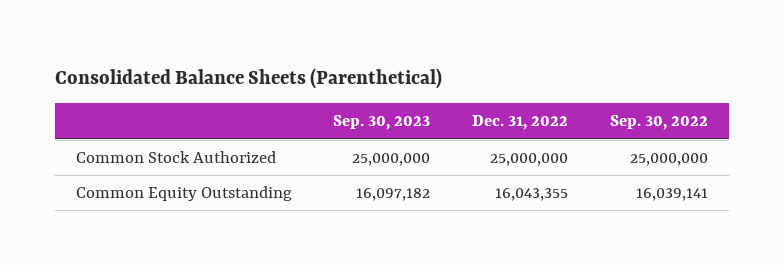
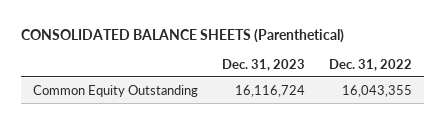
[54,68,442,90] Consolidated Balance Sheets (Parenthetical) -> [20,28,344,43] CONSOLIDATED BALANCE SHEETS (Parenthetical)
[333,115,431,131] Sep. 30, 2023 -> none
[609,115,708,131] Sep. 30, 2022 -> none
none -> [221,59,305,72] Dec. 31, 2023
[75,151,276,164] Common Stock Authorized -> none

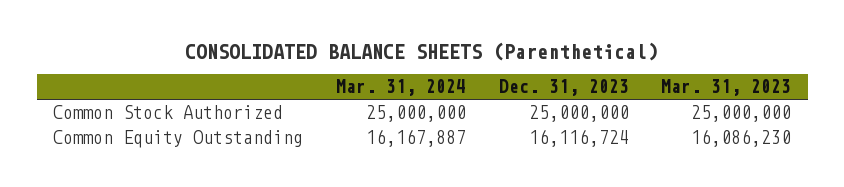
[329,59,413,72] Dec. 31, 2022 -> none
none -> [335,79,466,97] Mar. 31, 2024
none -> [661,79,792,97] Mar. 31, 2023
none -> [53,105,284,120] Common Stock Authorized

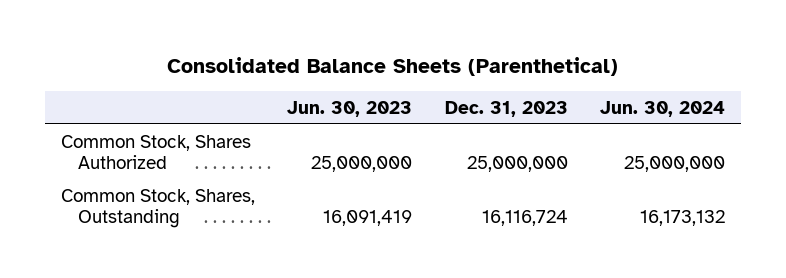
[185,42,659,62] CONSOLIDATED BALANCE SHEETS (Parenthetical) -> [166,56,618,76] Consolidated Balance Sheets (Parenthetical)
[335,79,466,97] Mar. 31, 2024 -> none
[661,79,792,97] Mar. 31, 2023 -> none
none -> [287,100,413,117] Jun. 30, 2023
none -> [600,100,726,117] Jun. 30, 2024
[53,105,284,120] Common Stock Authorized -> [60,134,251,169] Common Stock, Shares Authorized
[53,130,304,149] Common Equity Outstanding -> [60,188,255,228] Common Stock, Shares, Outstanding

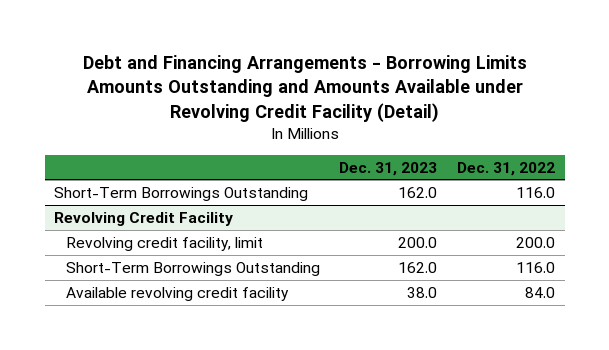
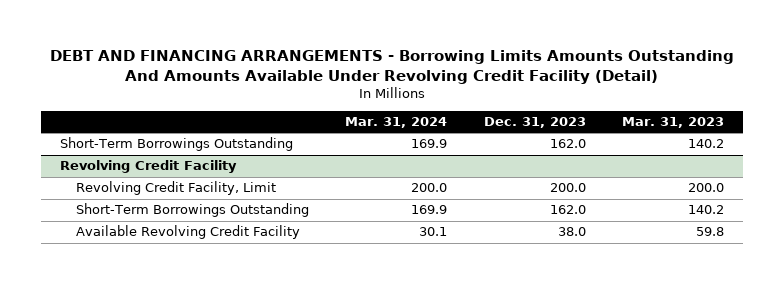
[82,54,527,122] Debt and Financing Arrangements - Borrowing Limits Amounts Outstanding and Amounts Available under Revolving Credit Facility (Detail) -> [49,50,734,84] DEBT AND FINANCING ARRANGEMENTS - Borrowing Limits Amounts Outstanding And Amounts Available Under Revolving Credit Facility (Detail)
[456,161,555,176] Dec. 31, 2022 -> none
none -> [345,117,448,129] Mar. 31, 2024
none -> [622,117,725,129] Mar. 31, 2023
[65,237,263,252] Revolving credit facility, limit -> [75,181,276,196] Revolving Credit Facility, Limit
[65,287,289,302] Available revolving credit facility -> [75,225,300,240] Available Revolving Credit Facility

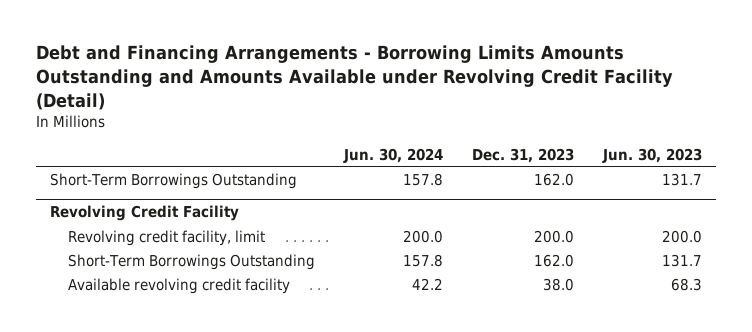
[49,50,734,84] DEBT AND FINANCING ARRANGEMENTS - Borrowing Limits Amounts Outstanding And Amounts Available Under Revolving Credit Facility (Detail) -> [35,45,673,110] Debt and Financing Arrangements - Borrowing Limits Amounts Outstanding and Amounts Available under Revolving Credit Facility (Detail)
[345,117,448,129] Mar. 31, 2024 -> none
[622,117,725,129] Mar. 31, 2023 -> none
none -> [342,147,443,163] Jun. 30, 2024
none -> [601,147,702,163] Jun. 30, 2023
[75,181,276,196] Revolving Credit Facility, Limit -> [67,229,265,246] Revolving credit facility, limit
[75,225,300,240] Available Revolving Credit Facility -> [67,277,290,294] Available revolving credit facility

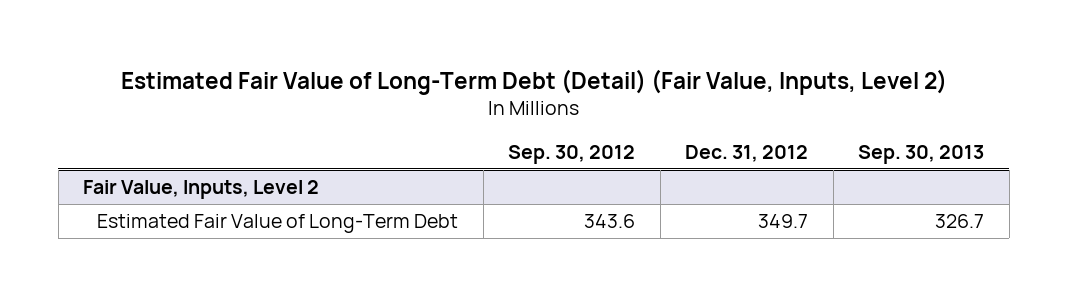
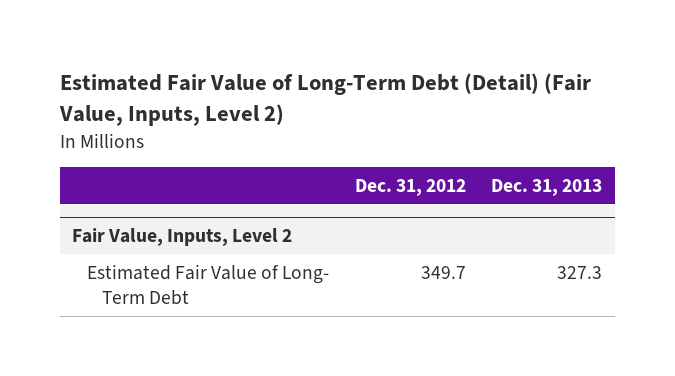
[508,144,636,164] Sep. 30, 2012 -> none
[858,144,985,164] Sep. 30, 2013 -> none
none -> [491,178,603,196] Dec. 31, 2013
[97,214,459,234] Estimated Fair Value of Long-Term Debt -> [87,263,330,305] Estimated Fair Value of Long- Term Debt

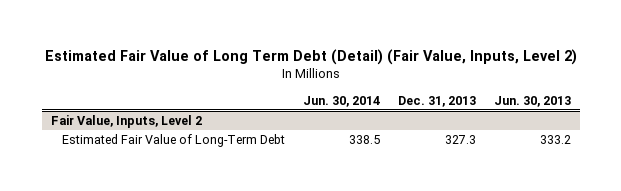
[58,73,591,126] Estimated Fair Value of Long-Term Debt (Detail) (Fair Value, Inputs, Level 2) -> [44,49,577,66] Estimated Fair Value of Long Term Debt (Detail) (Fair Value, Inputs, Level 2)
[354,178,466,196] Dec. 31, 2012 -> none
none -> [303,95,381,107] Jun. 30, 2014
none -> [493,95,571,107] Jun. 30, 2013
[87,263,330,305] Estimated Fair Value of Long- Term Debt -> [62,134,286,148] Estimated Fair Value of Long-Term Debt

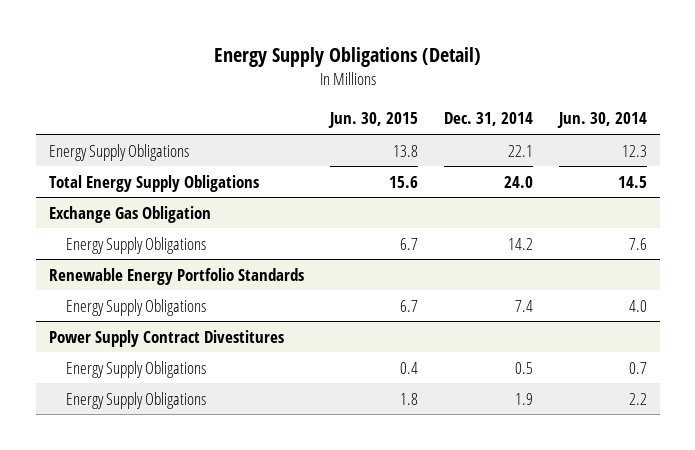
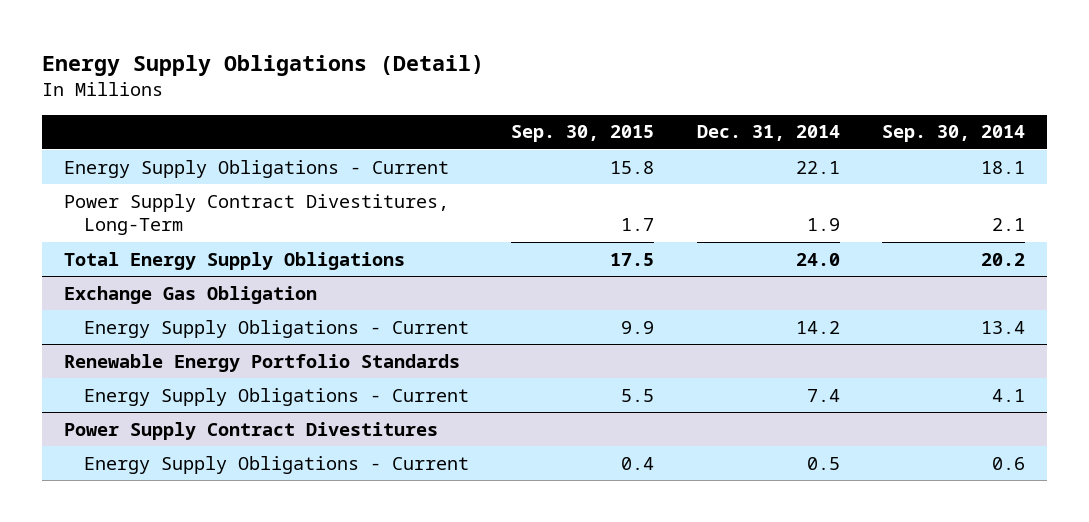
[327,112,418,129] Jun. 30, 2015 -> none
[556,112,647,129] Jun. 30, 2014 -> none
none -> [511,125,655,143] Sep. 30, 2015
none -> [882,125,1026,143] Sep. 30, 2014
[48,143,189,161] Energy Supply Obligations -> [63,159,449,178] Energy Supply Obligations - Current
none -> [63,193,449,235] Power Supply Contract Divestitures, Long-Term
[65,236,206,254] Energy Supply Obligations -> [83,319,469,338] Energy Supply Obligations - Current
[65,298,206,316] Energy Supply Obligations -> [83,387,469,406] Energy Supply Obligations - Current
[65,391,206,409] Energy Supply Obligations -> none
[65,360,206,378] Energy Supply Obligations -> [83,455,469,474] Energy Supply Obligations - Current

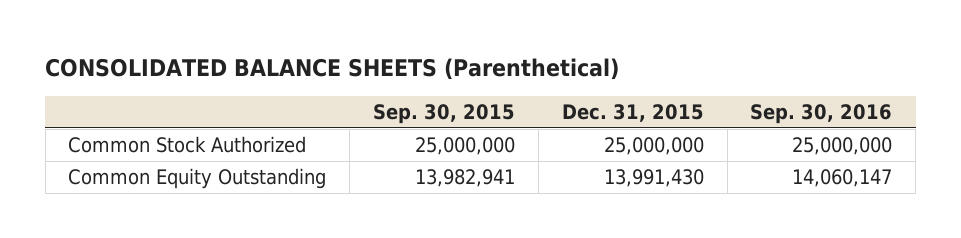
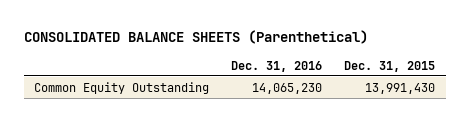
[373,104,516,125] Sep. 30, 2015 -> none
[750,104,893,125] Sep. 30, 2016 -> none
none -> [231,60,323,72] Dec. 31, 2016
[68,136,307,154] Common Stock Authorized -> none

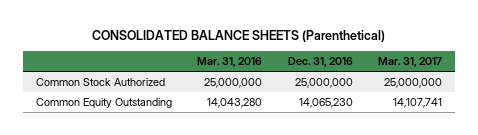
[343,60,435,72] Dec. 31, 2015 -> none
none -> [197,57,263,68] Mar. 31, 2016
none -> [378,57,443,68] Mar. 31, 2017
none -> [35,77,165,86] Common Stock Authorized

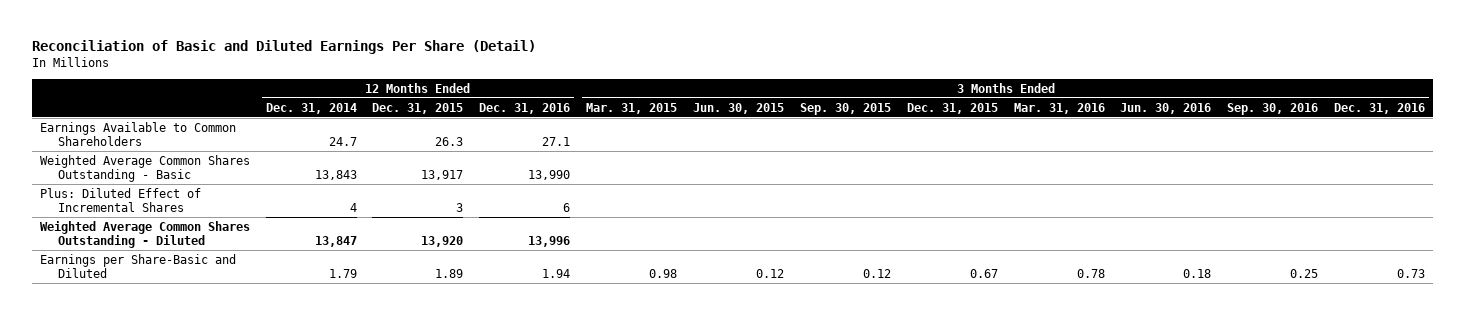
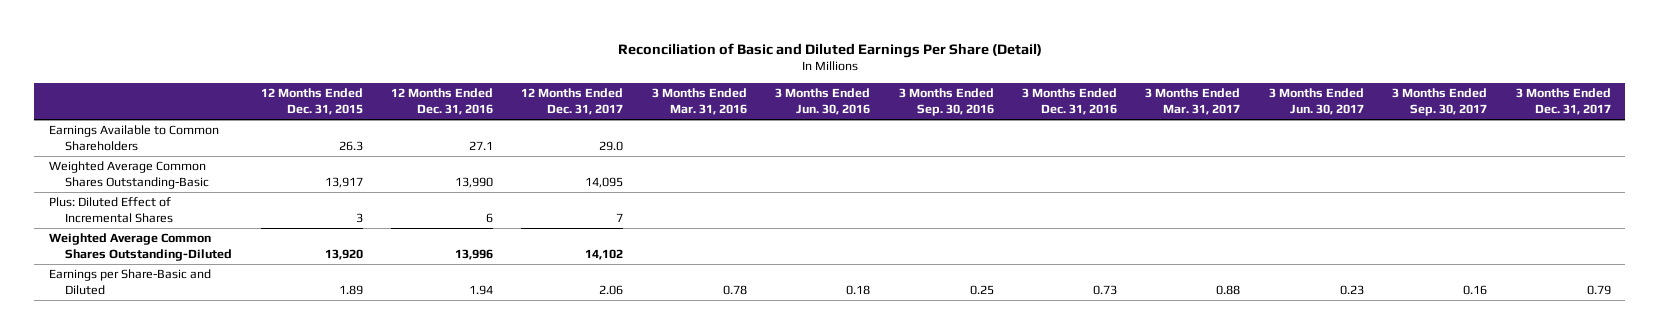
[265,102,357,114] Dec. 31, 2014 -> none
[586,102,678,114] Mar. 31, 2015 -> none
[693,102,785,114] Jun. 30, 2015 -> none
[799,102,891,115] Sep. 30, 2015 -> none
[906,102,998,114] Dec. 31, 2015 -> none
none -> [521,88,624,115] 12 Months Ended Dec. 31, 2017
none -> [1145,88,1241,115] 3 Months Ended Mar. 31, 2017
none -> [1268,88,1364,115] 3 Months Ended Jun. 30, 2017
none -> [1392,88,1488,116] 3 Months Ended Sep. 30, 2017
none -> [1515,88,1611,115] 3 Months Ended Dec. 31, 2017
[39,154,250,182] Weighted Average Common Shares Outstanding - Basic -> [48,161,210,189] Weighted Average Common Shares Outstanding-Basic
[39,220,250,248] Weighted Average Common Shares Outstanding - Diluted -> [48,233,233,261] Weighted Average Common Shares Outstanding-Diluted

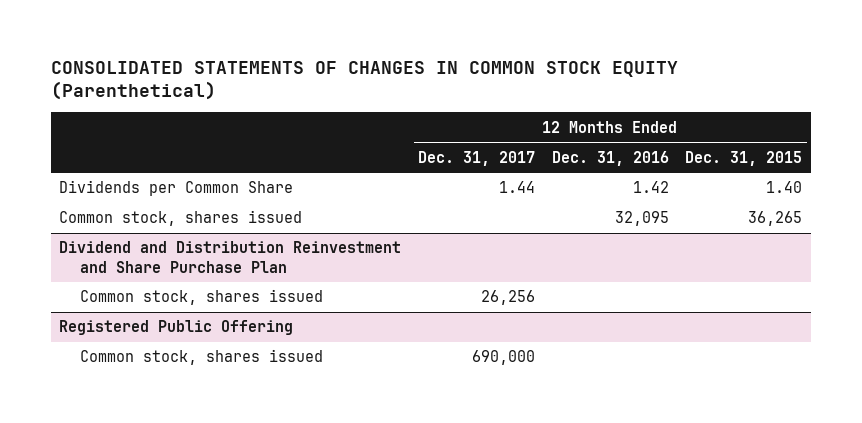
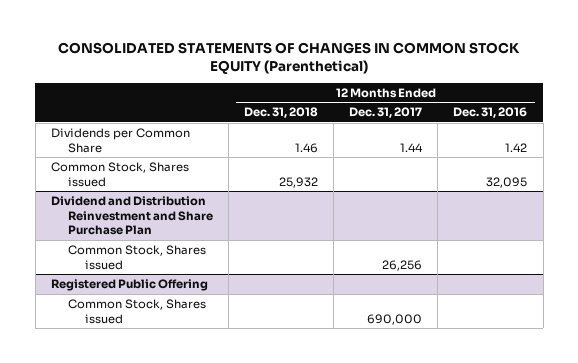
[685,150,803,166] Dec. 31, 2015 -> none
none -> [244,107,319,119] Dec. 31, 2018
[59,210,303,227] Common stock, shares issued -> [50,162,189,187] Common Stock, Shares issued
[80,289,324,306] Common stock, shares issued -> [68,245,207,270] Common Stock, Shares issued
[80,349,324,366] Common stock, shares issued -> [68,299,207,324] Common Stock, Shares issued

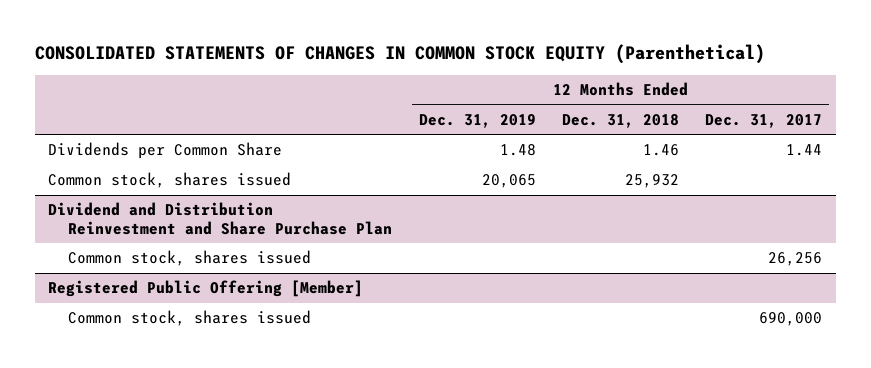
[453,107,528,119] Dec. 31, 2016 -> none
none -> [418,113,536,128] Dec. 31, 2019
[50,162,189,187] Common Stock, Shares issued -> [48,172,292,189] Common stock, shares issued
[68,245,207,270] Common Stock, Shares issued -> [68,250,312,267] Common stock, shares issued
[50,279,208,292] Registered Public Offering -> [48,280,364,298] Registered Public Offering [Member]
[68,299,207,324] Common Stock, Shares issued -> [68,310,312,327] Common stock, shares issued

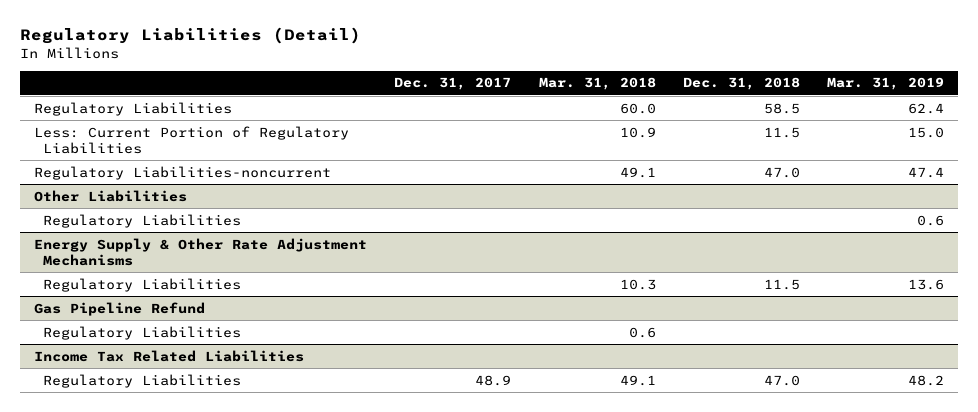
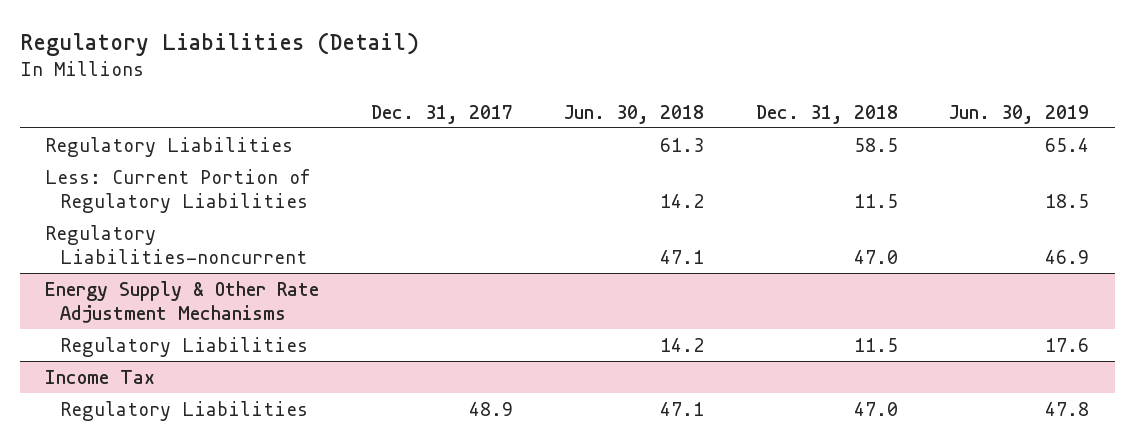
[538,77,656,91] Mar. 31, 2018 -> none
[827,77,945,91] Mar. 31, 2019 -> none
none -> [564,104,705,124] Jun. 30, 2018
none -> [949,104,1090,124] Jun. 30, 2019
[33,189,187,202] Other Liabilities -> none
[43,213,242,228] Regulatory Liabilities -> none
[33,301,205,316] Gas Pipeline Refund -> none
[43,325,242,340] Regulatory Liabilities -> none
[33,349,304,362] Income Tax Related Liabilities -> [45,369,156,384] Income Tax

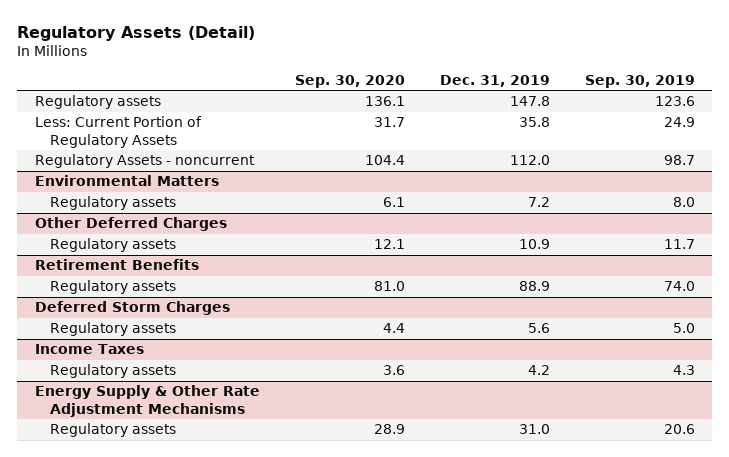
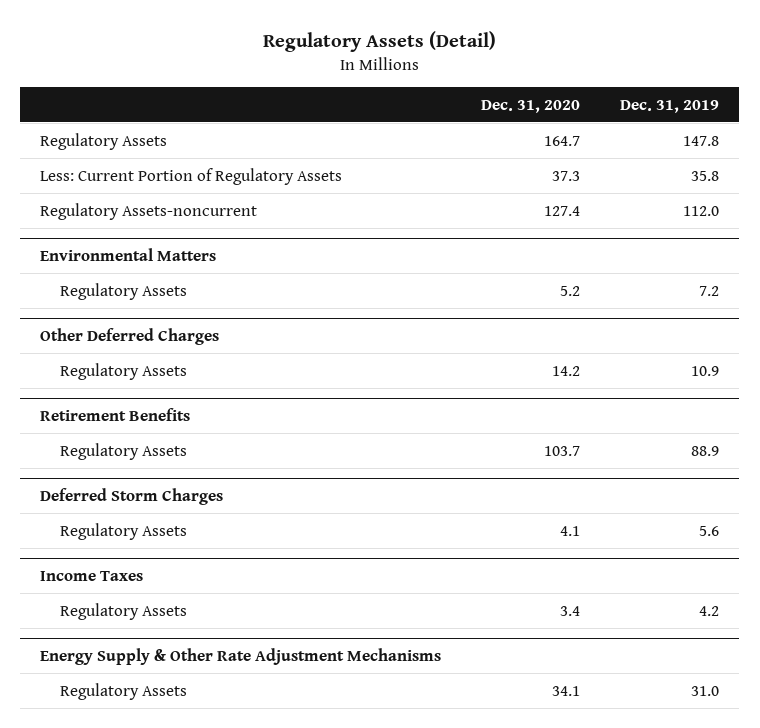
[294,74,405,88] Sep. 30, 2020 -> none
[584,74,695,88] Sep. 30, 2019 -> none
none -> [481,99,581,113] Dec. 31, 2020
[34,95,161,110] Regulatory assets -> [40,132,168,150] Regulatory Assets
[34,154,255,169] Regulatory Assets - noncurrent -> [40,202,258,220] Regulatory Assets-noncurrent
[49,196,176,211] Regulatory assets -> [60,282,188,300] Regulatory Assets
[49,238,176,253] Regulatory assets -> [60,362,188,380] Regulatory Assets
[49,280,176,295] Regulatory assets -> [60,442,188,460] Regulatory Assets
[49,322,176,337] Regulatory assets -> [60,522,188,540] Regulatory Assets
[49,364,176,379] Regulatory assets -> [60,602,188,620] Regulatory Assets
[49,423,176,438] Regulatory assets -> [60,682,188,700] Regulatory Assets

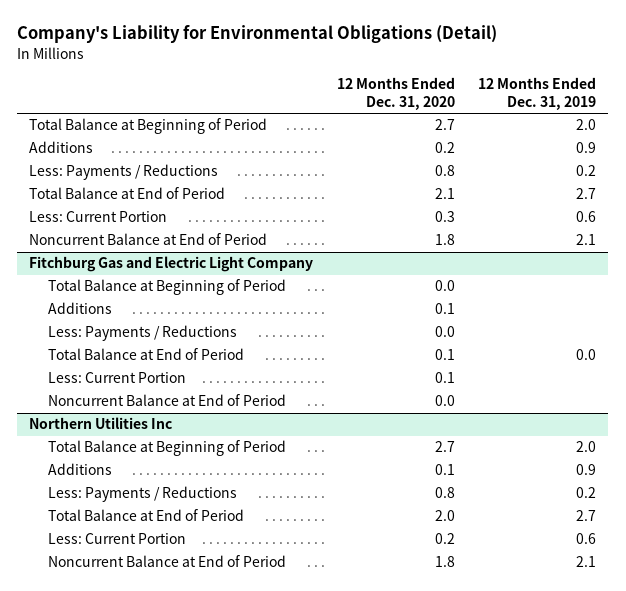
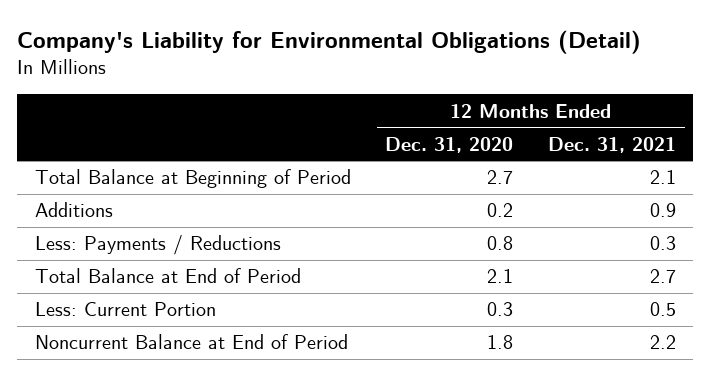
[478,77,597,111] 12 Months Ended Dec. 31, 2019 -> none
none -> [548,136,677,153] Dec. 31, 2021
[29,256,314,273] Fitchburg Gas and Electric Light Company -> none
[47,279,286,296] Total Balance at Beginning of Period -> none
[47,302,112,315] Additions -> none
[47,325,237,342] Less: Payments / Reductions -> none
[47,348,244,361] Total Balance at End of Period -> none
[47,372,186,384] Less: Current Portion -> none
[47,394,286,407] Noncurrent Balance at End of Period -> none
[29,417,173,430] Northern Utilities Inc -> none
[47,440,286,457] Total Balance at Beginning of Period -> none
[47,463,112,476] Additions -> none
[47,486,237,503] Less: Payments / Reductions -> none
[47,509,244,522] Total Balance at End of Period -> none
[47,533,186,545] Less: Current Portion -> none
[47,555,286,568] Noncurrent Balance at End of Period -> none

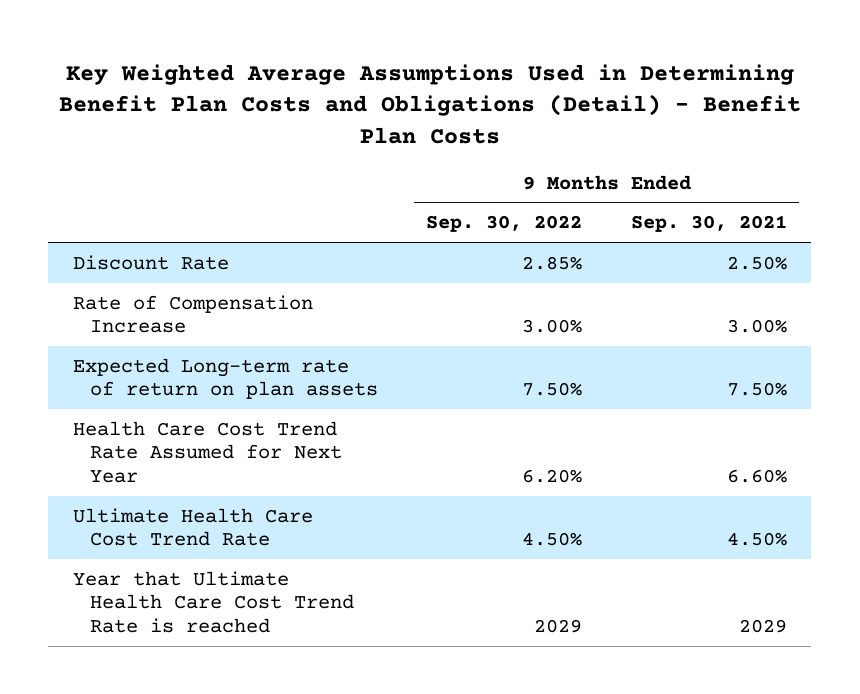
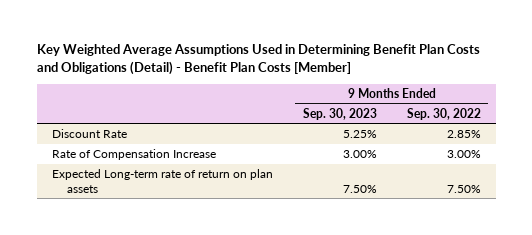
[58,63,801,144] Key Weighted Average Assumptions Used in Determining Benefit Plan Costs and Obligations (Detail) - Benefit Plan Costs -> [36,44,480,76] Key Weighted Average Assumptions Used in Determining Benefit Plan Costs and Obligations (Detail) - Benefit Plan Costs [Member]
[630,215,787,233] Sep. 30, 2021 -> none
none -> [302,107,377,120] Sep. 30, 2023
[72,420,342,484] Health Care Cost Trend Rate Assumed for Next Year -> none
[72,507,313,547] Ultimate Health Care Cost Trend Rate -> none
[72,570,354,634] Year that Ultimate Health Care Cost Trend Rate is reached -> none

